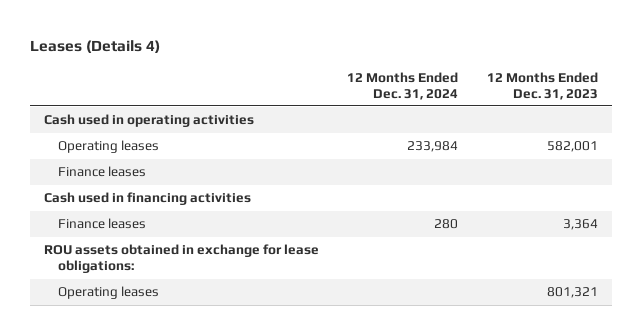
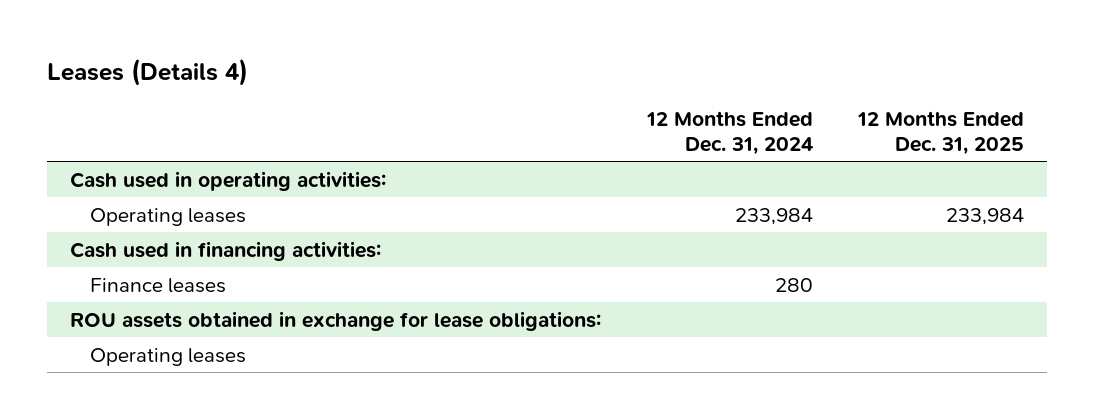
[486,71,598,100] 12 Months Ended Dec. 31, 2023 -> none
none -> [857,111,1025,155] 12 Months Ended Dec. 31, 2025
[44,114,255,128] Cash used in operating activities -> [70,170,387,191] Cash used in operating activities:
[57,166,146,178] Finance leases -> none
[44,192,252,206] Cash used in financing activities -> [70,240,382,261] Cash used in financing activities:

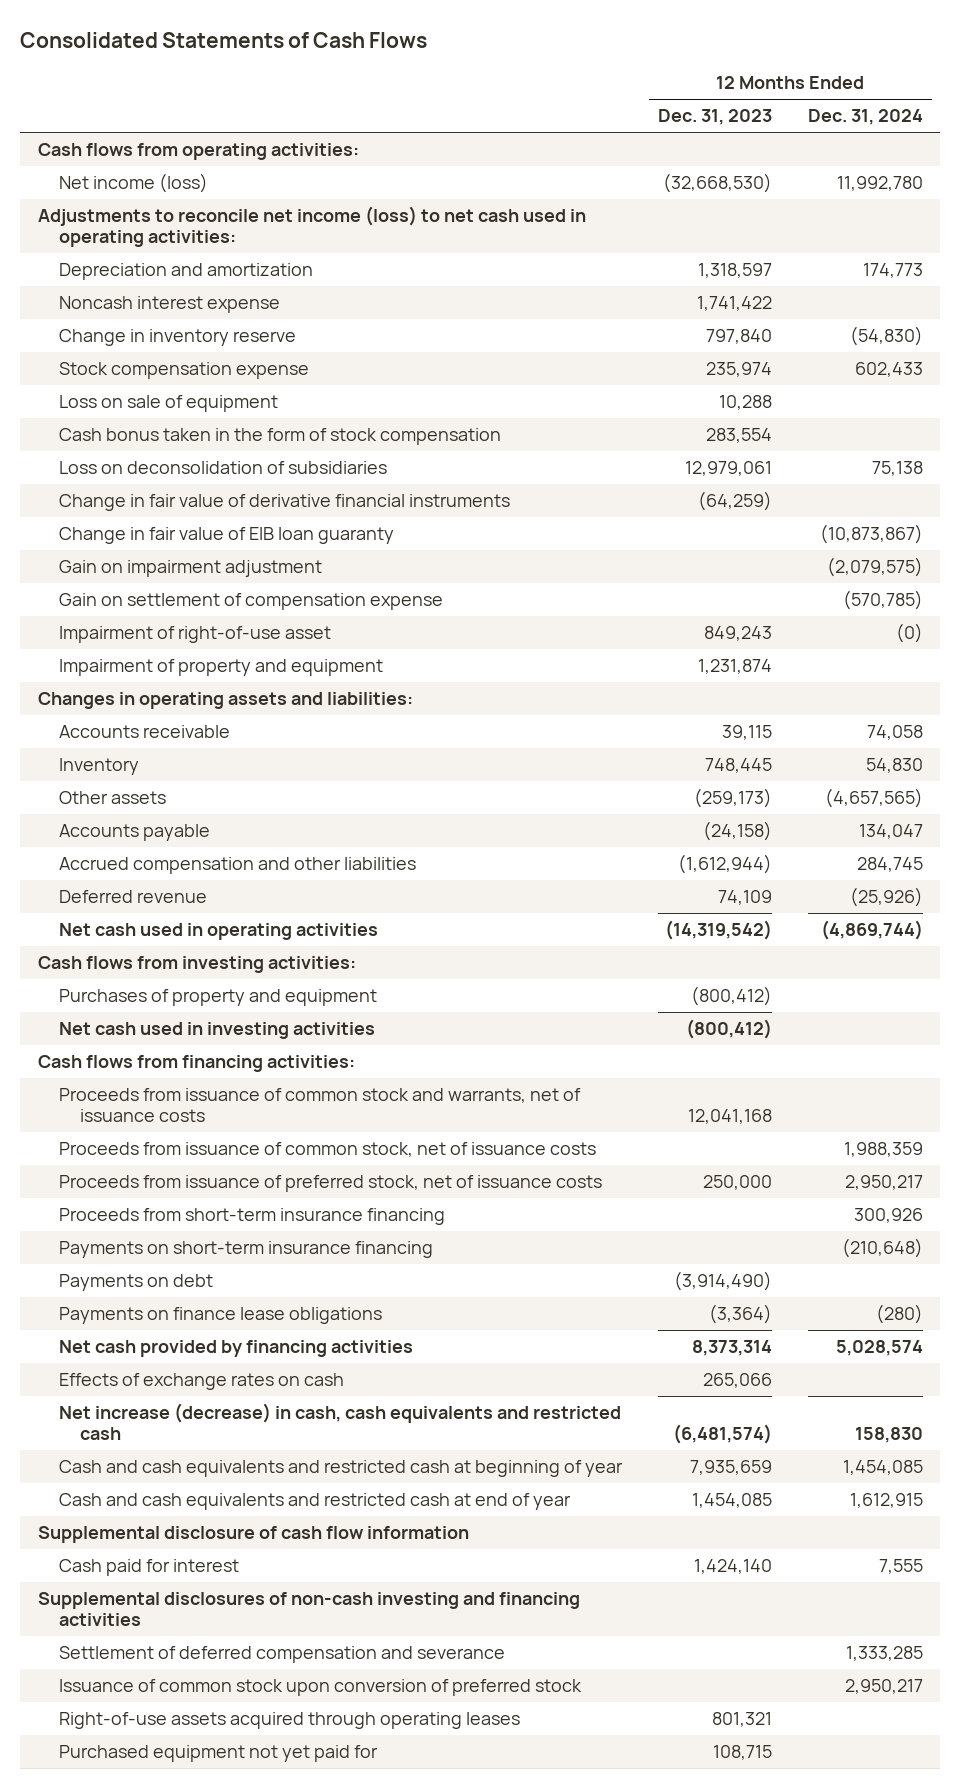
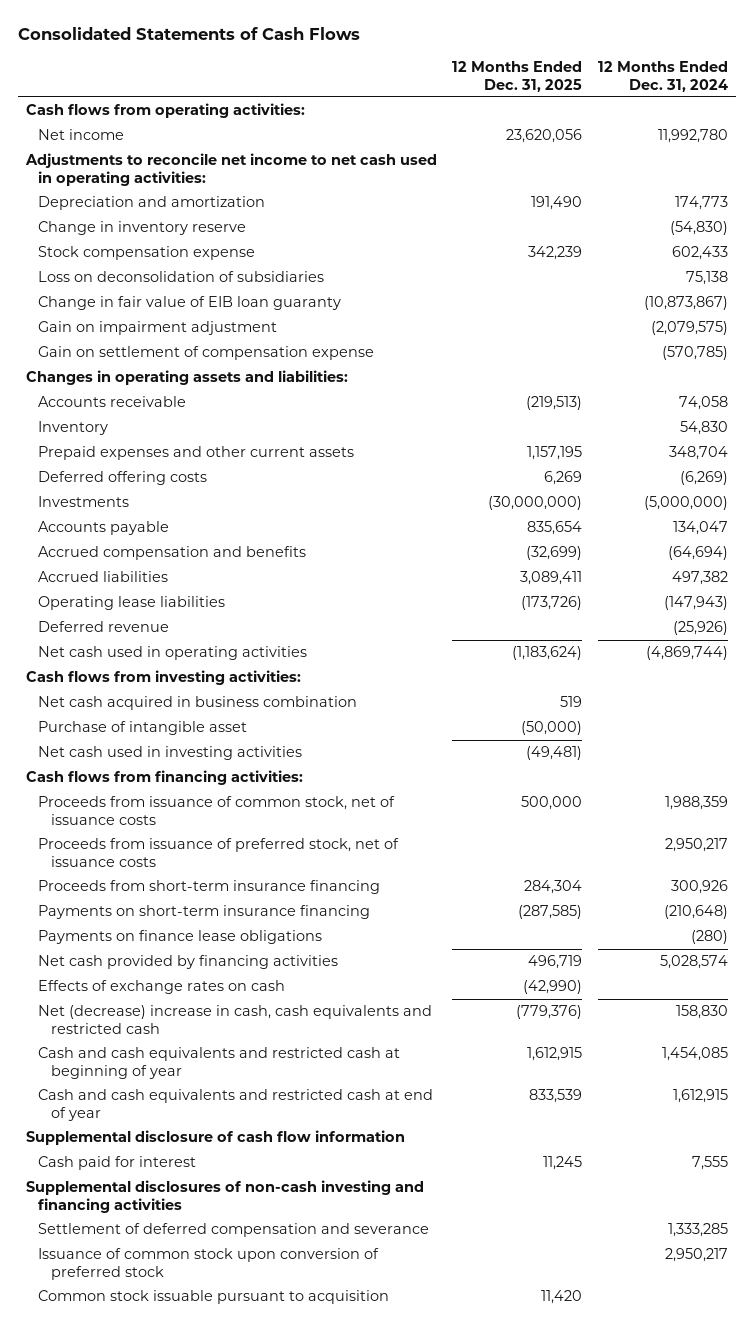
[657,109,772,126] Dec. 31, 2023 -> none
none -> [452,61,583,92] 12 Months Ended Dec. 31, 2025
[59,173,209,194] Net income (loss) -> [38,129,125,141] Net income
[37,206,586,248] Adjustments to reconcile net income (loss) to net cash used in operating activities: -> [24,153,437,186] Adjustments to reconcile net income to net cash used in operating activities:
[59,296,281,314] Noncash interest expense -> none
[59,395,279,413] Loss on sale of equipment -> none
[59,428,502,446] Cash bonus taken in the form of stock compensation -> none
[59,494,511,512] Change in fair value of derivative financial instruments -> none
[59,626,332,644] Impairment of right-of-use asset -> none
[59,659,384,677] Impairment of property and equipment -> none
[59,791,167,805] Other assets -> none
none -> [38,446,355,461] Prepaid expenses and other current assets
none -> [38,471,208,486] Deferred offering costs
none -> [38,496,130,508] Investments
[59,857,417,875] Accrued compensation and other liabilities -> [38,546,307,561] Accrued compensation and benefits
[856,857,923,873] 284,745 -> [667,546,728,561] (64,694)
none -> [38,571,169,583] Accrued liabilities
none -> [38,596,226,611] Operating lease liabilities
none -> [38,696,358,711] Net cash acquired in business combination
[59,989,378,1007] Purchases of property and equipment -> [38,721,248,736] Purchase of intangible asset
[59,1088,582,1123] Proceeds from issuance of common stock and warrants, net of issuance costs -> none
[59,1274,214,1292] Payments on debt -> none
[59,1403,622,1441] Net increase (decrease) in cash, cash equivalents and restricted cash -> [38,1005,433,1034] Net (decrease) increase in cash, cash equivalents and restricted cash
[59,1712,521,1730] Right-of-use assets acquired through operating leases -> none
[59,1745,379,1763] Purchased equipment not yet paid for -> none
none -> [38,1290,390,1305] Common stock issuable pursuant to acquisition

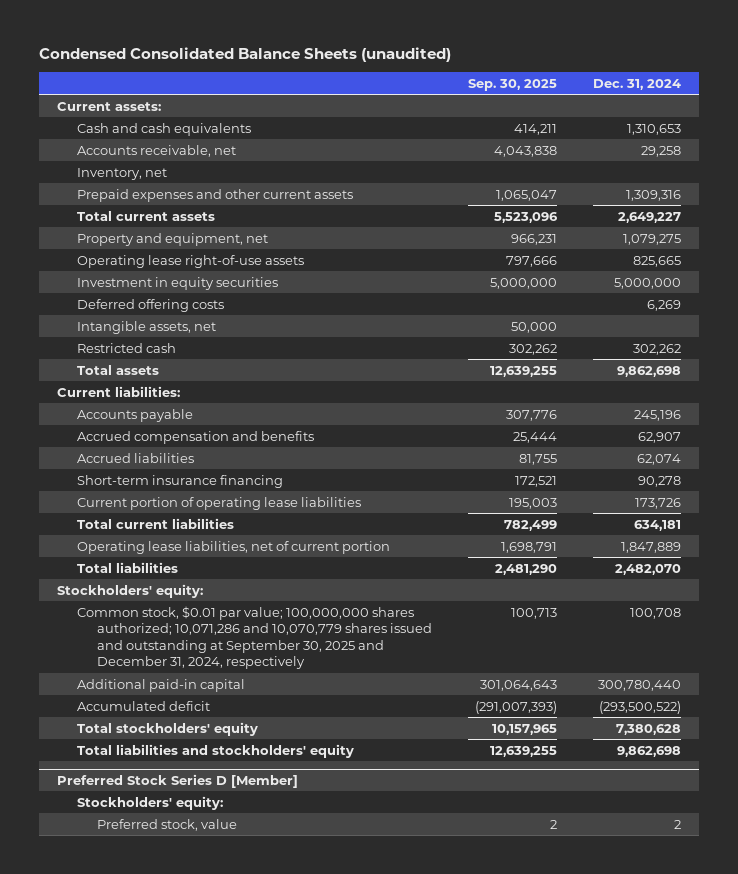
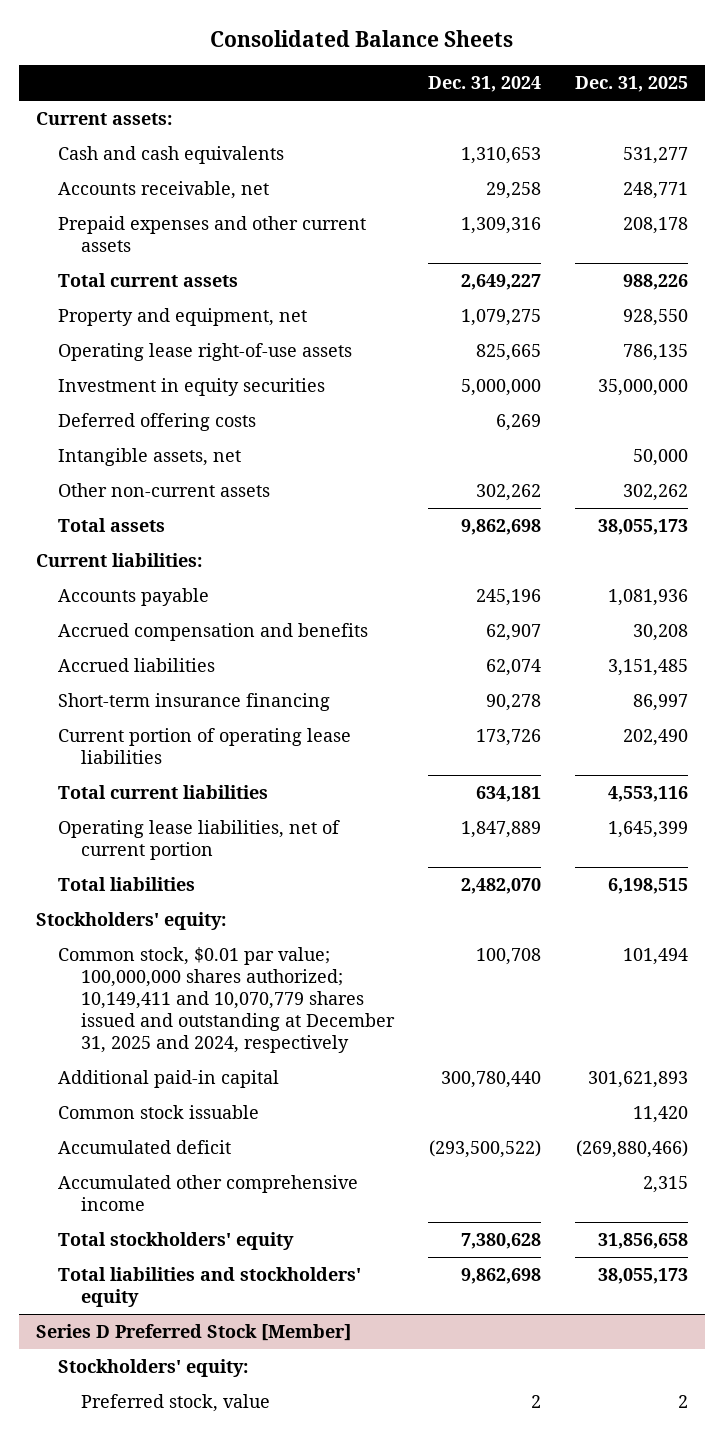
[38,47,451,63] Condensed Consolidated Balance Sheets (unaudited) -> [209,30,513,48] Consolidated Balance Sheets
[468,78,558,91] Sep. 30, 2025 -> none
none -> [574,76,688,93] Dec. 31, 2025
[76,167,167,180] Inventory, net -> none
[76,342,176,353] Restricted cash -> [58,482,271,497] Other non-current assets
[76,605,433,670] Common stock, $0.01 par value; 100,000,000 shares authorized; 10,071,286 and 10,070,779 shares issued and outstanding at September 30, 2025 and December 31, 2024, respectively -> [58,946,395,1053] Common stock, $0.01 par value; 100,000,000 shares authorized; 10,149,411 and 10,070,779 shares issued and outstanding at December 31, 2025 and 2024, respectively
none -> [58,1104,260,1119] Common stock issuable
none -> [58,1174,359,1211] Accumulated other comprehensive income
[56,773,298,788] Preferred Stock Series D [Member] -> [35,1323,351,1341] Series D Preferred Stock [Member]

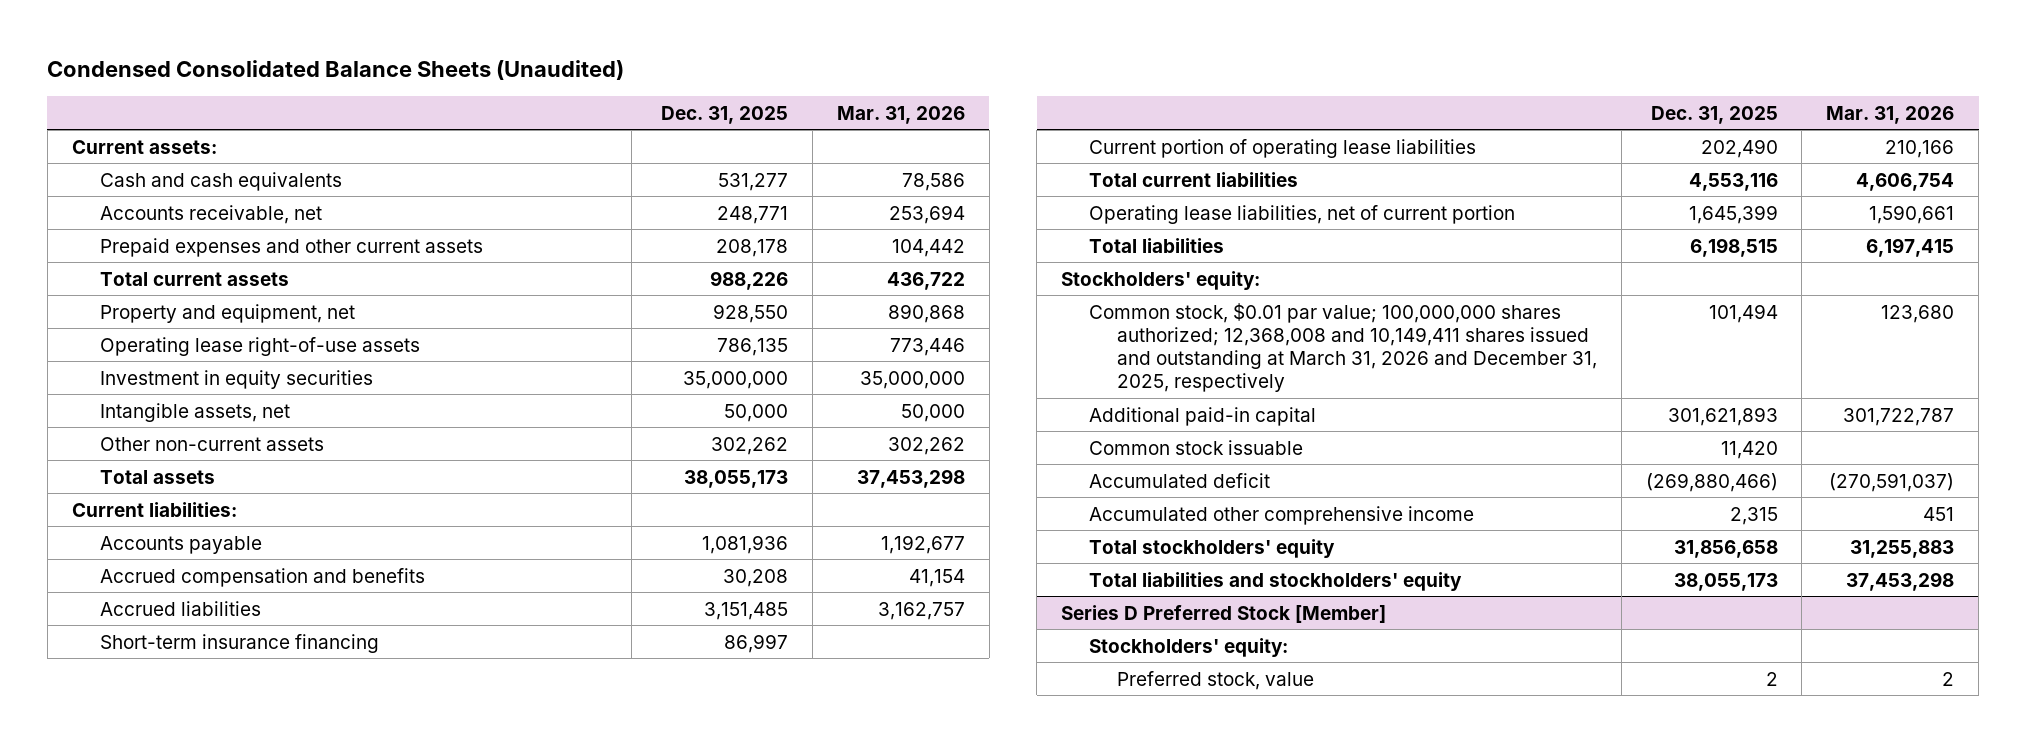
[209,30,513,48] Consolidated Balance Sheets -> [47,59,625,80] Condensed Consolidated Balance Sheets (Unaudited)
[427,76,541,93] Dec. 31, 2024 -> none
none -> [836,105,965,124] Mar. 31, 2026
[58,412,257,431] Deferred offering costs -> none
[58,946,395,1053] Common stock, $0.01 par value; 100,000,000 shares authorized; 10,149,411 and 10,070,779 shares issued and outstanding at December 31, 2025 and 2024, respectively -> [1089,302,1597,392] Common stock, $0.01 par value; 100,000,000 shares authorized; 12,368,008 and 10,149,411 shares issued and outstanding at March 31, 2026 and December 31, 2025, respectively

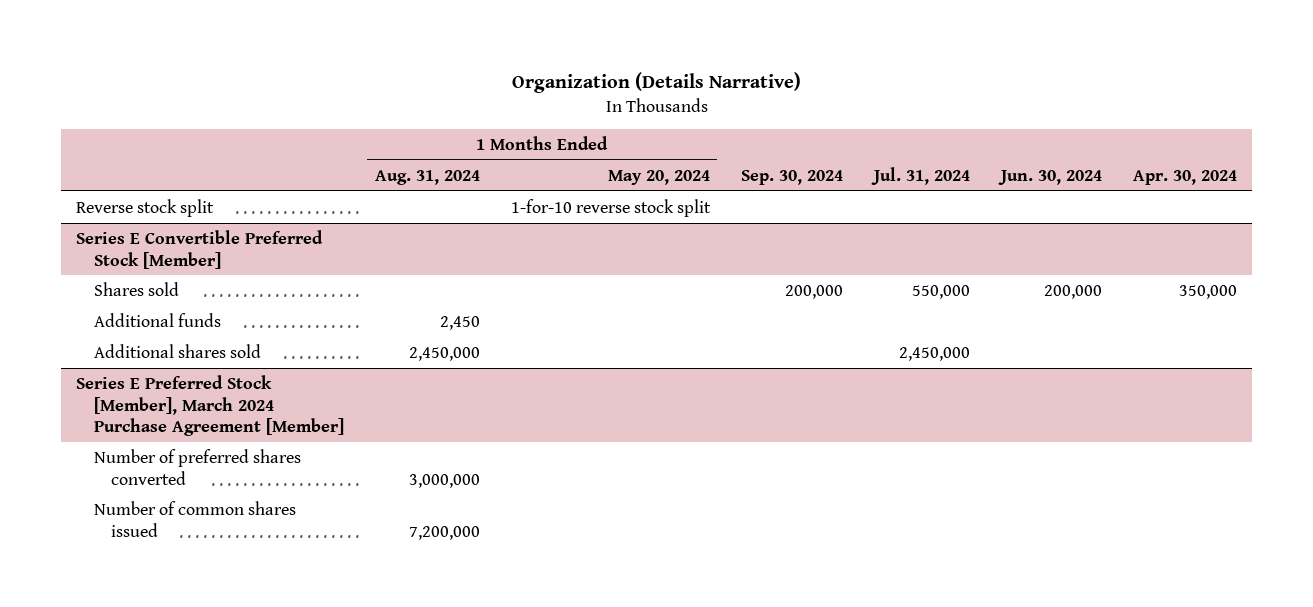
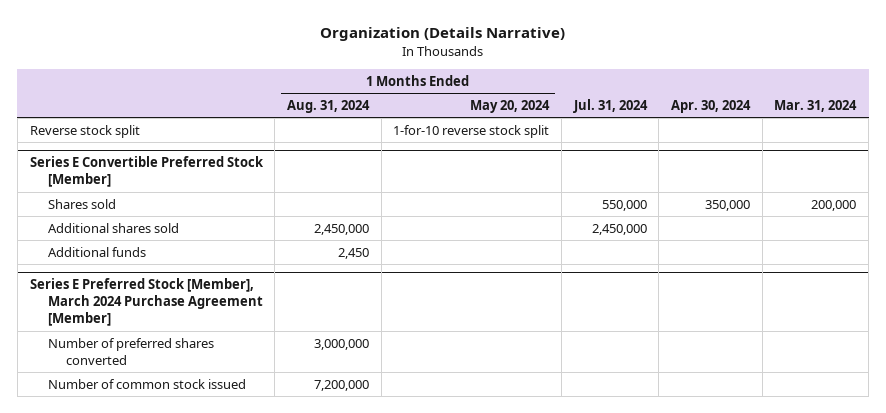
[740,169,843,185] Sep. 30, 2024 -> none
[997,169,1102,185] Jun. 30, 2024 -> none
none -> [774,99,858,112] Mar. 31, 2024
[93,312,221,327] Additional funds -> [47,246,146,257] Additional funds
[93,500,296,537] Number of common shares issued -> [47,378,246,389] Number of common stock issued

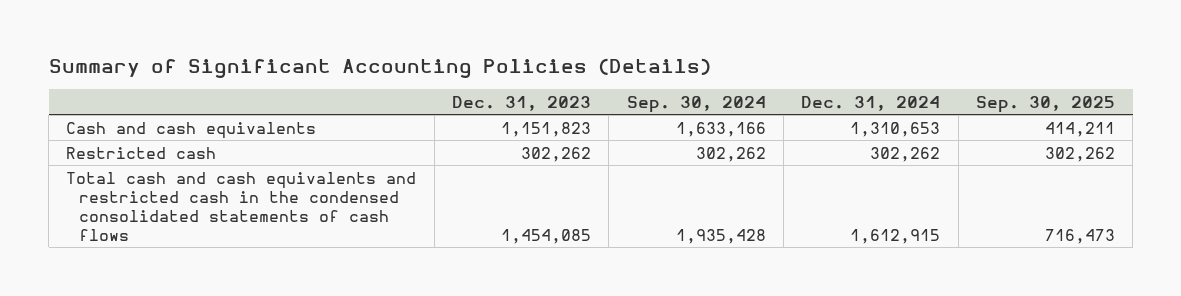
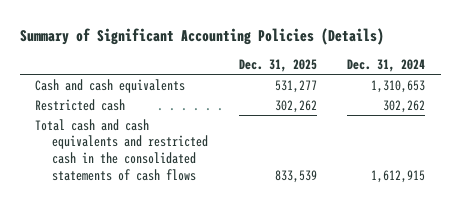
[452,95,592,111] Dec. 31, 2023 -> none
[626,95,766,113] Sep. 30, 2024 -> none
[975,95,1115,113] Sep. 30, 2025 -> none
none -> [238,58,317,72] Dec. 31, 2025
[66,171,417,241] Total cash and cash equivalents and restricted cash in the condensed consolidated statements of cash flows -> [35,118,209,182] Total cash and cash equivalents and restricted cash in the consolidated statements of cash flows

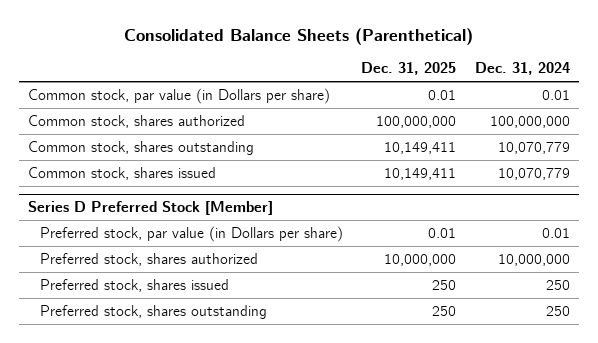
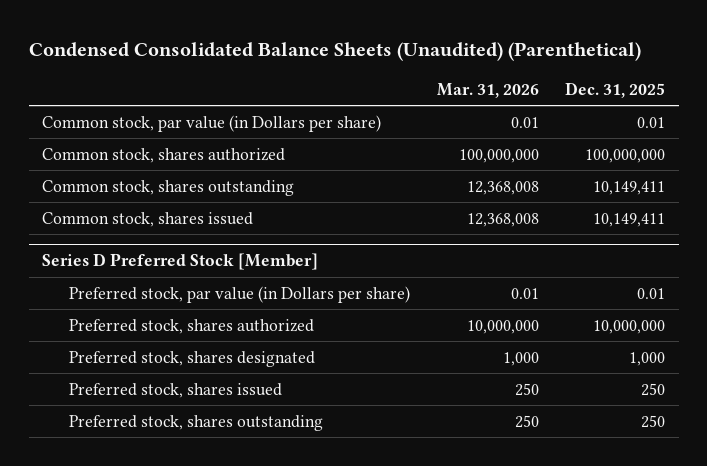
[124,28,474,46] Consolidated Balance Sheets (Parenthetical) -> [28,41,641,61] Condensed Consolidated Balance Sheets (Unaudited) (Parenthetical)
[475,62,571,76] Dec. 31, 2024 -> none
none -> [436,82,539,98] Mar. 31, 2026
none -> [69,350,316,367] Preferred stock, shares designated

